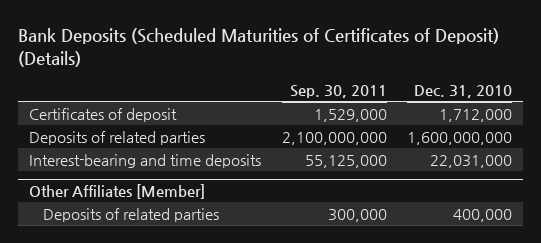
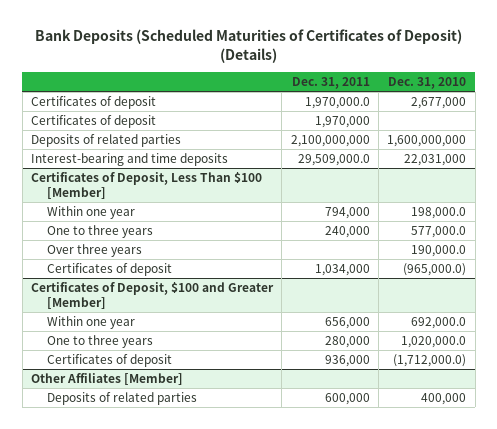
[289,85,387,99] Sep. 30, 2011 -> none
none -> [291,77,370,90] Dec. 31, 2011
[439,108,513,122] 1,712,000 -> [411,96,467,109] 2,677,000
none -> [31,114,157,128] Certificates of deposit
none -> [31,171,263,200] Certificates of Deposit, Less Than $100 [Member]
none -> [46,205,135,219] Within one year
none -> [46,224,153,238] One to three years
none -> [46,243,142,257] Over three years
none -> [46,262,172,276] Certificates of deposit
none -> [31,281,275,310] Certificates of Deposit, $100 and Greater [Member]
none -> [46,315,135,329] Within one year
none -> [46,334,153,348] One to three years
none -> [46,353,172,367] Certificates of deposit

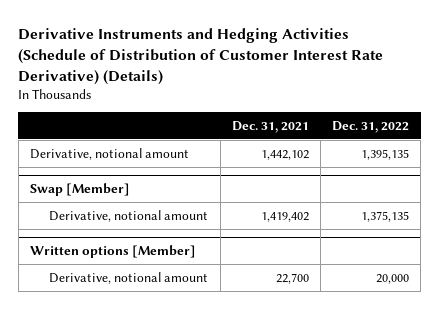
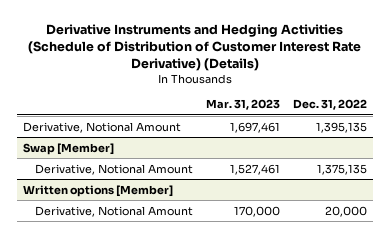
[231,120,309,133] Dec. 31, 2021 -> none
none -> [205,99,280,111] Mar. 31, 2023
[30,147,190,160] Derivative, notional amount -> [23,121,182,133] Derivative, Notional Amount
[49,209,209,222] Derivative, notional amount -> [35,163,194,175] Derivative, Notional Amount
[49,271,209,284] Derivative, notional amount -> [35,205,194,217] Derivative, Notional Amount

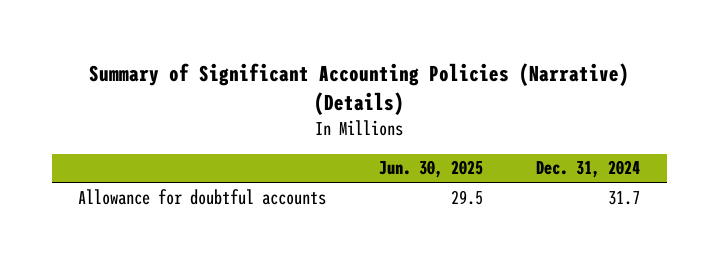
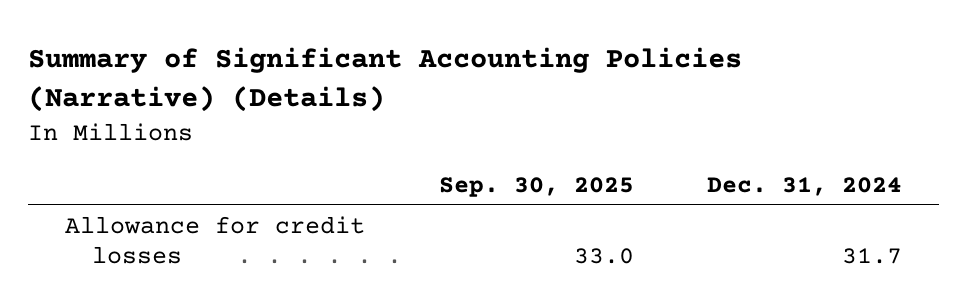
[379,160,484,179] Jun. 30, 2025 -> none
none -> [438,177,634,198] Sep. 30, 2025
[78,188,327,205] Allowance for doubtful accounts -> [65,216,366,264] Allowance for credit losses

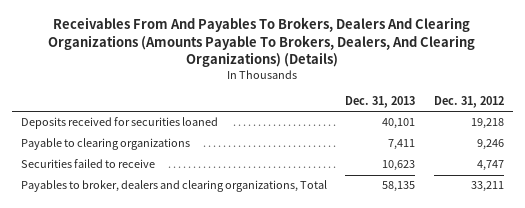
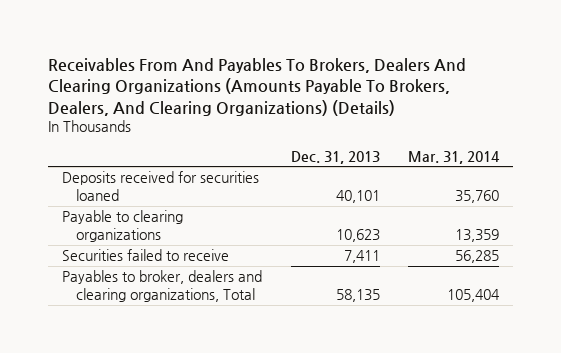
[433,96,504,109] Dec. 31, 2012 -> none
none -> [407,150,500,164] Mar. 31, 2014
[388,139,416,151] 7,411 -> [335,228,380,242] 10,623
[382,160,416,172] 10,623 -> [343,250,380,264] 7,411

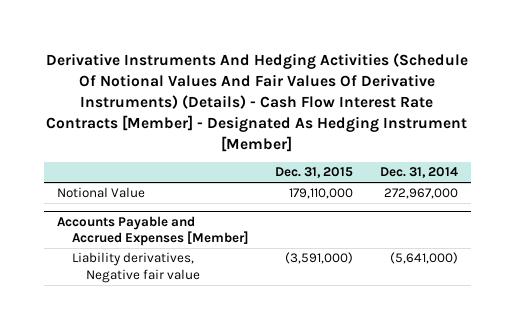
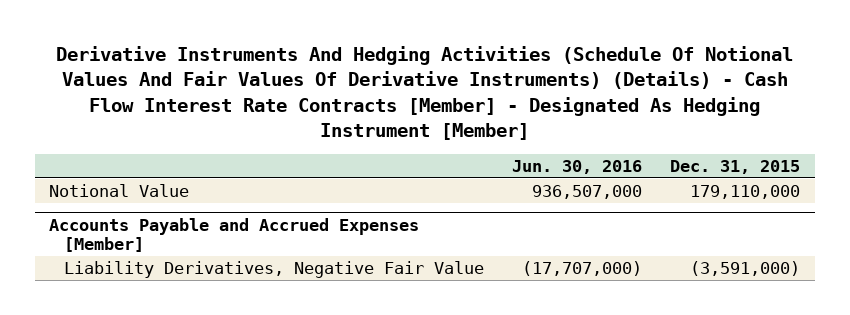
[379,167,458,179] Dec. 31, 2014 -> none
none -> [512,159,643,174] Jun. 30, 2016
[71,252,201,283] Liability derivatives, Negative fair value -> [63,261,484,279] Liability Derivatives, Negative Fair Value

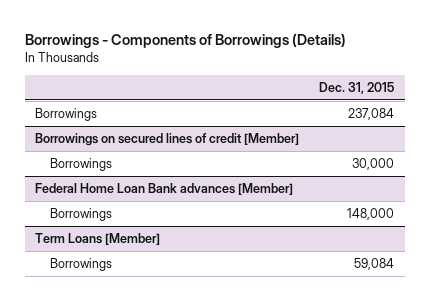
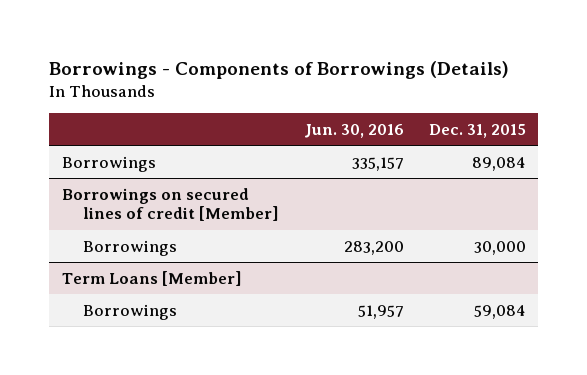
none -> [303,123,404,138] Jun. 30, 2016
[348,108,395,121] 237,084 -> [471,156,526,171] 89,084
[35,183,294,196] Federal Home Loan Bank advances [Member] -> none
[49,208,112,222] Borrowings -> none

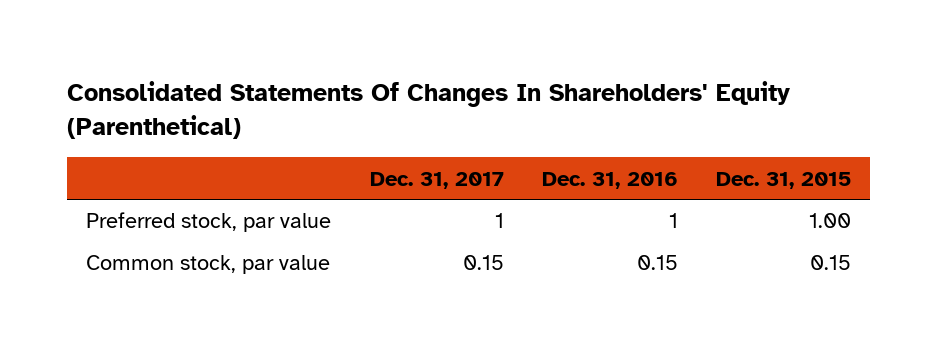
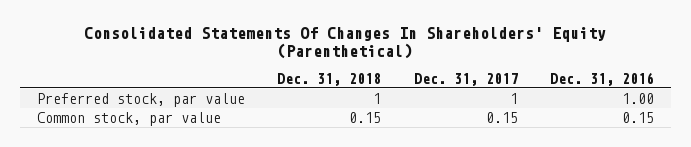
[715,171,851,189] Dec. 31, 2015 -> none
none -> [277,72,382,86] Dec. 31, 2018
[668,213,678,229] 1 -> [622,92,655,104] 1.00

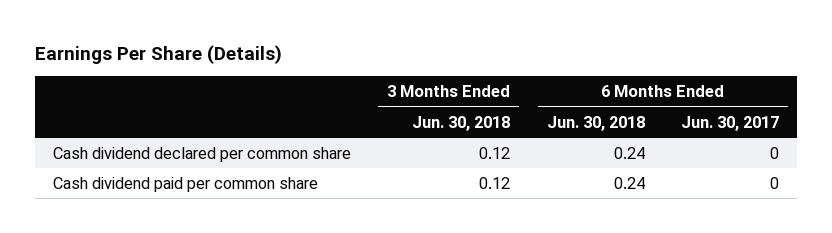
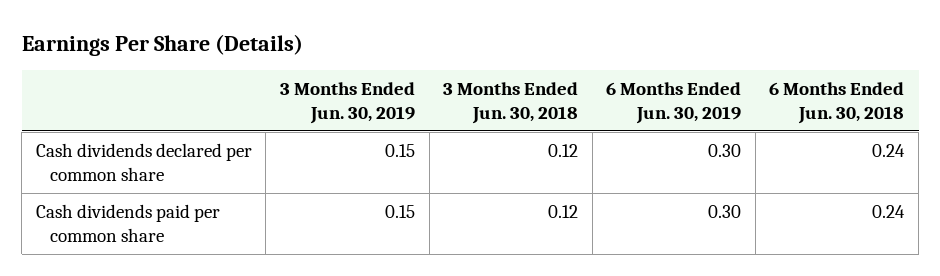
[681,115,780,131] Jun. 30, 2017 -> none
none -> [280,81,416,124] 3 Months Ended Jun. 30, 2019
none -> [606,81,742,124] 6 Months Ended Jun. 30, 2019
[52,147,351,163] Cash dividend declared per common share -> [35,142,252,181] Cash dividends declared per common share
[52,177,318,193] Cash dividend paid per common share -> [35,203,220,242] Cash dividends paid per common share

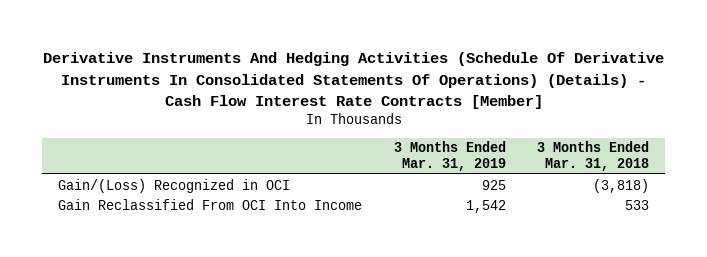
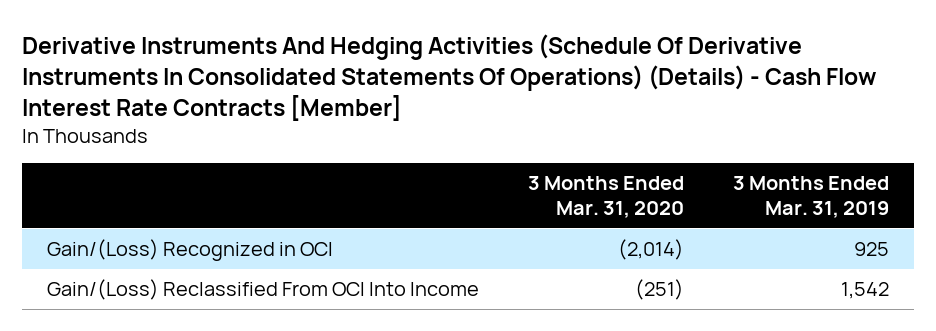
[537,141,650,172] 3 Months Ended Mar. 31, 2018 -> none
none -> [527,176,684,219] 3 Months Ended Mar. 31, 2020
[58,198,363,210] Gain Reclassified From OCI Into Income -> [46,279,479,301] Gain/(Loss) Reclassified From OCI Into Income

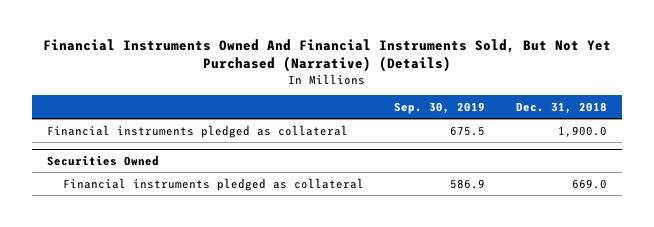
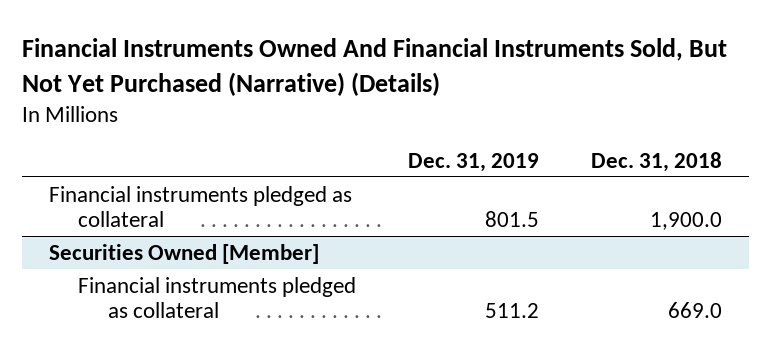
[394,101,486,114] Sep. 30, 2019 -> none
none -> [408,152,540,172] Dec. 31, 2019
[46,154,159,166] Securities Owned -> [48,243,319,264] Securities Owned [Member]

